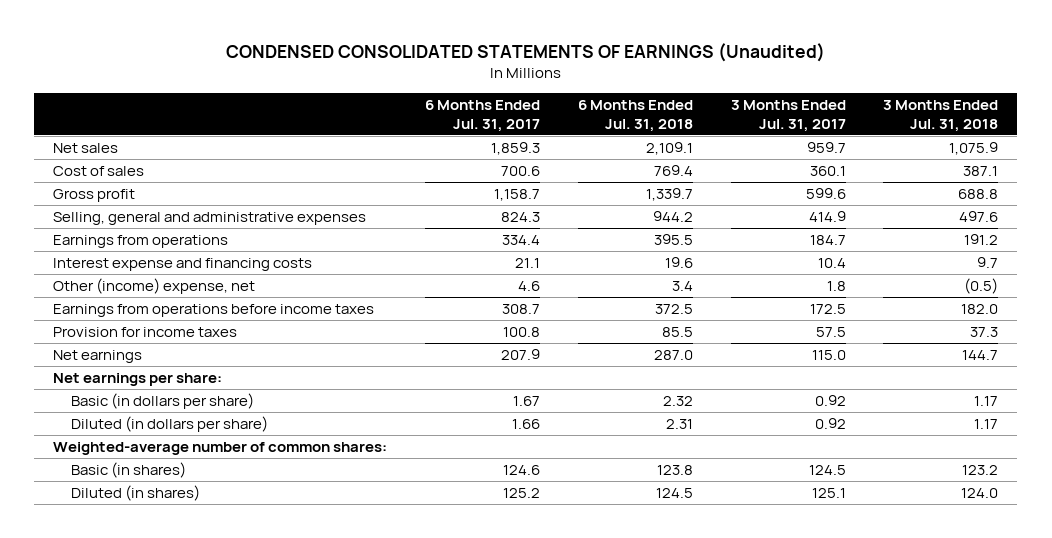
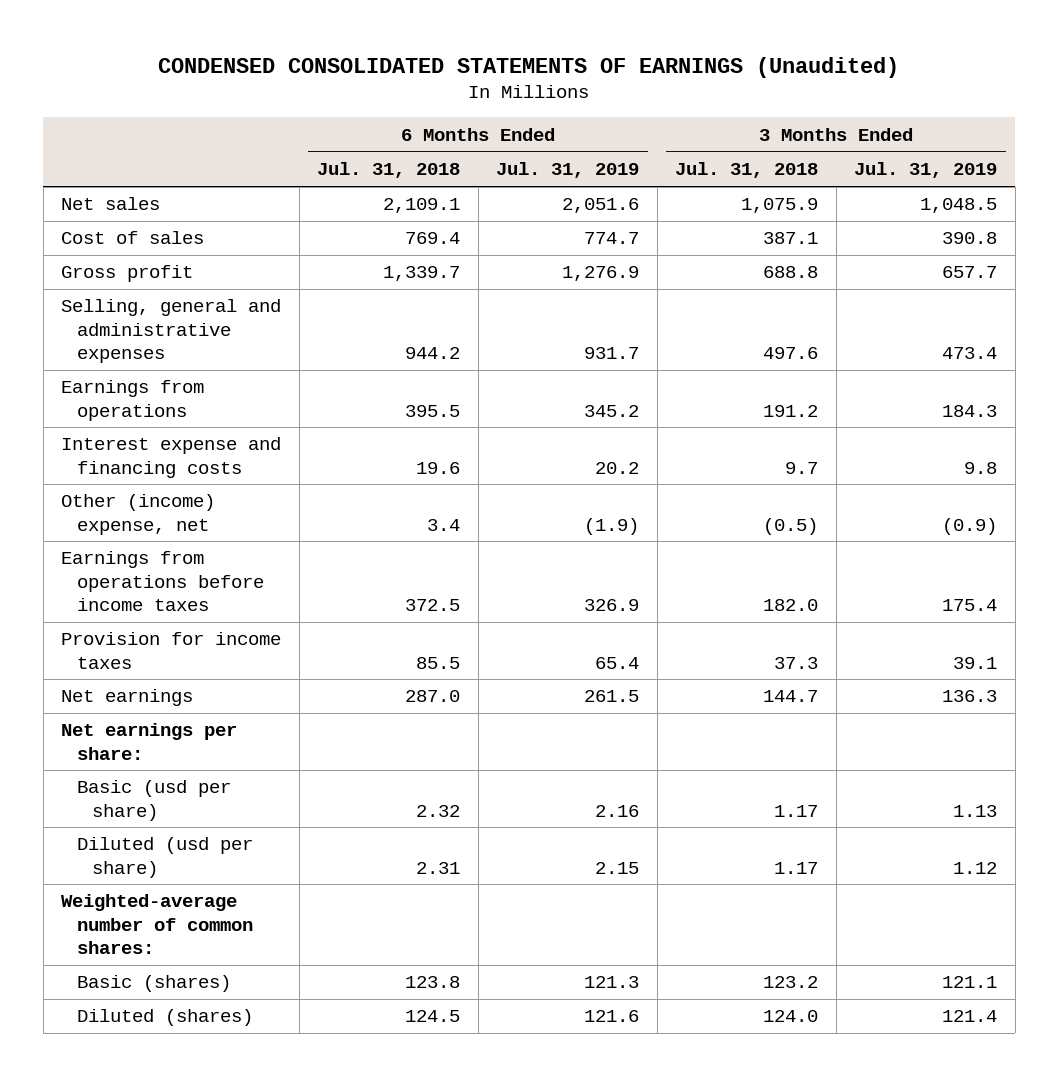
[425,99,541,132] 6 Months Ended Jul. 31, 2017 -> none
[730,99,846,132] 3 Months Ended Jul. 31, 2017 -> none
none -> [496,162,640,179] Jul. 31, 2019
none -> [854,162,998,179] Jul. 31, 2019
[70,392,254,409] Basic (in dollars per share) -> [76,780,231,821] Basic (usd per share)
[70,415,268,432] Diluted (in dollars per share) -> [76,837,253,878] Diluted (usd per share)
[70,461,186,478] Basic (in shares) -> [76,975,231,993] Basic (shares)
[70,484,200,501] Diluted (in shares) -> [76,1009,253,1027] Diluted (shares)

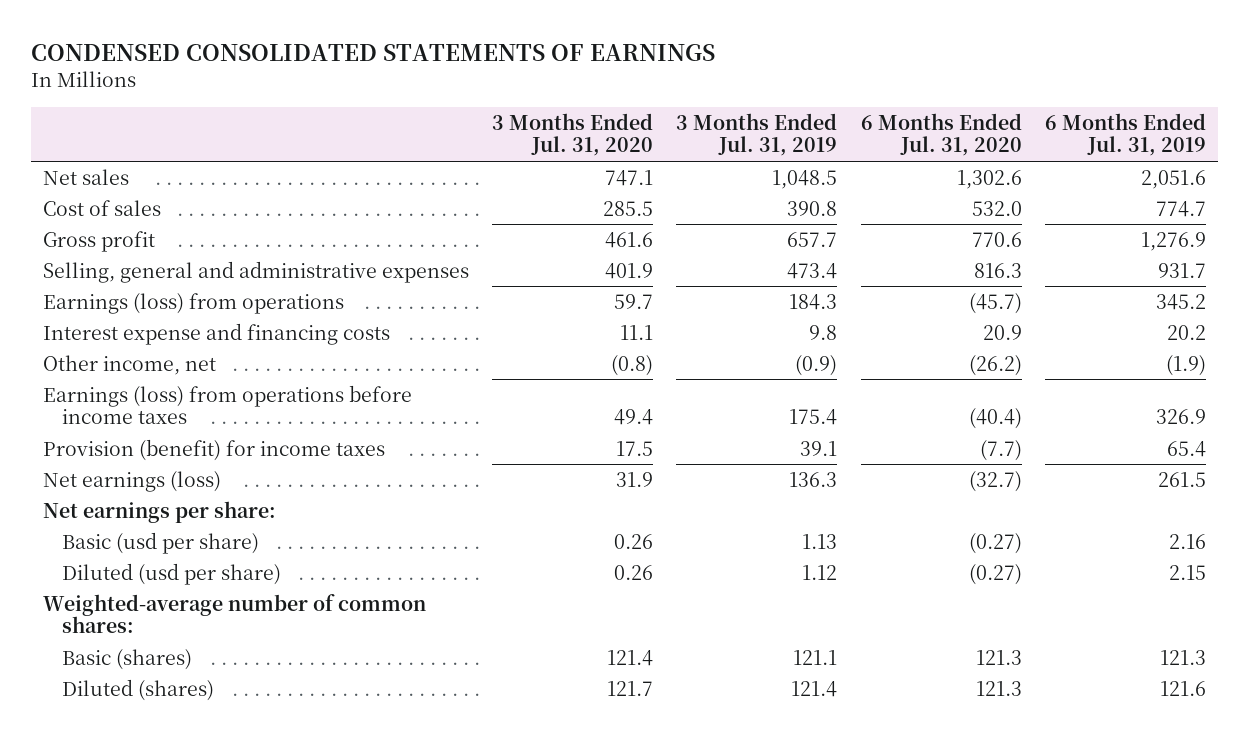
[158,56,900,78] CONDENSED CONSOLIDATED STATEMENTS OF EARNINGS (Unaudited) -> [30,44,715,62] CONDENSED CONSOLIDATED STATEMENTS OF EARNINGS
[317,162,461,179] Jul. 31, 2018 -> none
[675,162,819,179] Jul. 31, 2018 -> none
none -> [491,112,653,157] 3 Months Ended Jul. 31, 2020
none -> [860,112,1022,157] 6 Months Ended Jul. 31, 2020
[61,380,205,421] Earnings from operations -> [42,292,344,314] Earnings (loss) from operations
[61,494,216,535] Other (income) expense, net -> [42,354,216,375] Other income, net
[61,551,264,611] Earnings from operations before income taxes -> [42,384,412,425] Earnings (loss) from operations before income taxes
[61,632,282,669] Provision for income taxes -> [42,438,385,461] Provision (benefit) for income taxes
[61,689,194,707] Net earnings -> [42,470,221,492] Net earnings (loss)

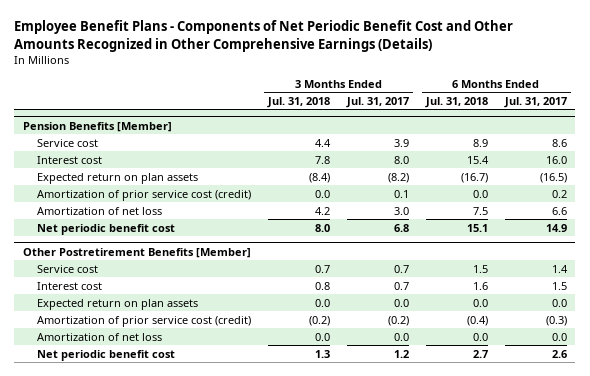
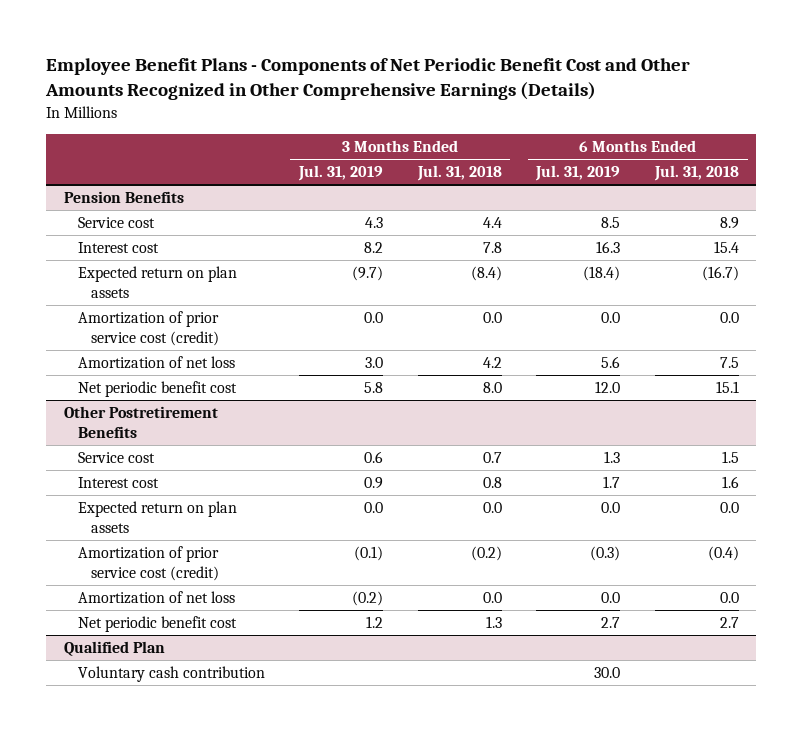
[346,96,410,108] Jul. 31, 2017 -> none
[503,96,567,108] Jul. 31, 2017 -> none
none -> [298,164,384,181] Jul. 31, 2019
none -> [535,164,621,181] Jul. 31, 2019
[22,121,172,132] Pension Benefits [Member] -> [63,190,184,203] Pension Benefits
[22,247,251,258] Other Postretirement Benefits [Member] -> [63,405,218,439] Other Postretirement Benefits
none -> [63,640,165,656] Qualified Plan
none -> [77,665,265,682] Voluntary cash contribution

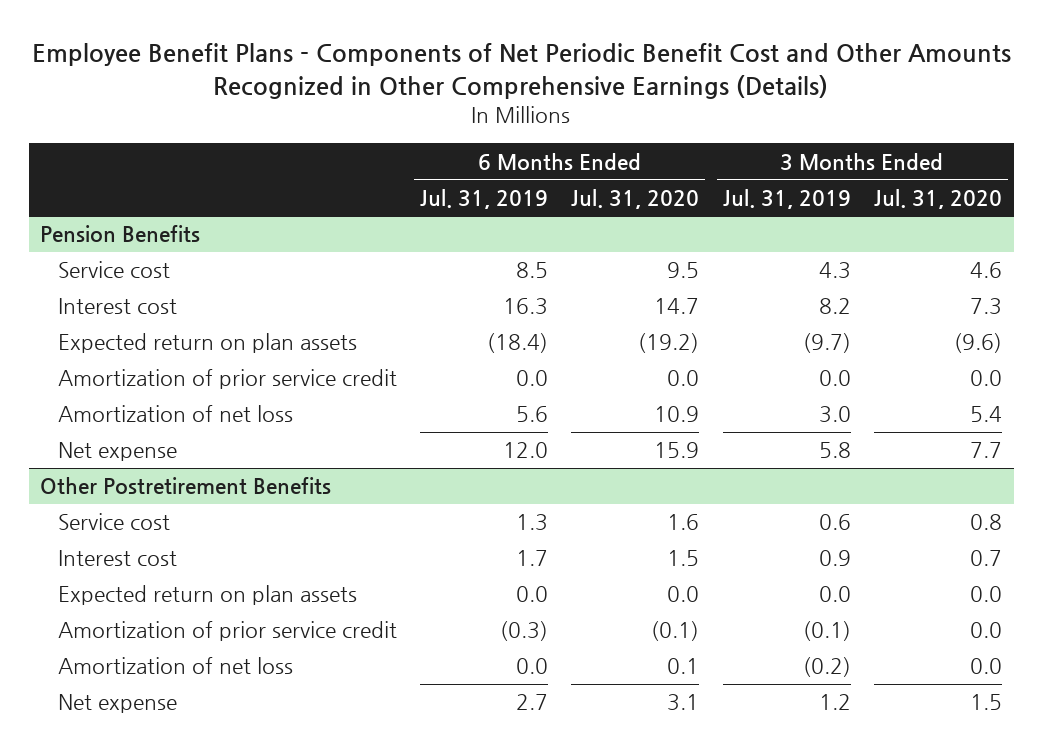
[416,164,502,181] Jul. 31, 2018 -> none
[654,164,740,181] Jul. 31, 2018 -> none
none -> [571,188,700,209] Jul. 31, 2020
none -> [873,188,1002,209] Jul. 31, 2020
[77,310,220,347] Amortization of prior service cost (credit) -> [58,369,398,390] Amortization of prior service credit
[77,380,237,397] Net periodic benefit cost -> [58,442,178,462] Net expense
[77,545,220,582] Amortization of prior service cost (credit) -> [58,621,398,642] Amortization of prior service credit
[63,640,165,656] Qualified Plan -> none
[77,665,265,682] Voluntary cash contribution -> none
[77,615,237,632] Net periodic benefit cost -> [58,694,178,714] Net expense

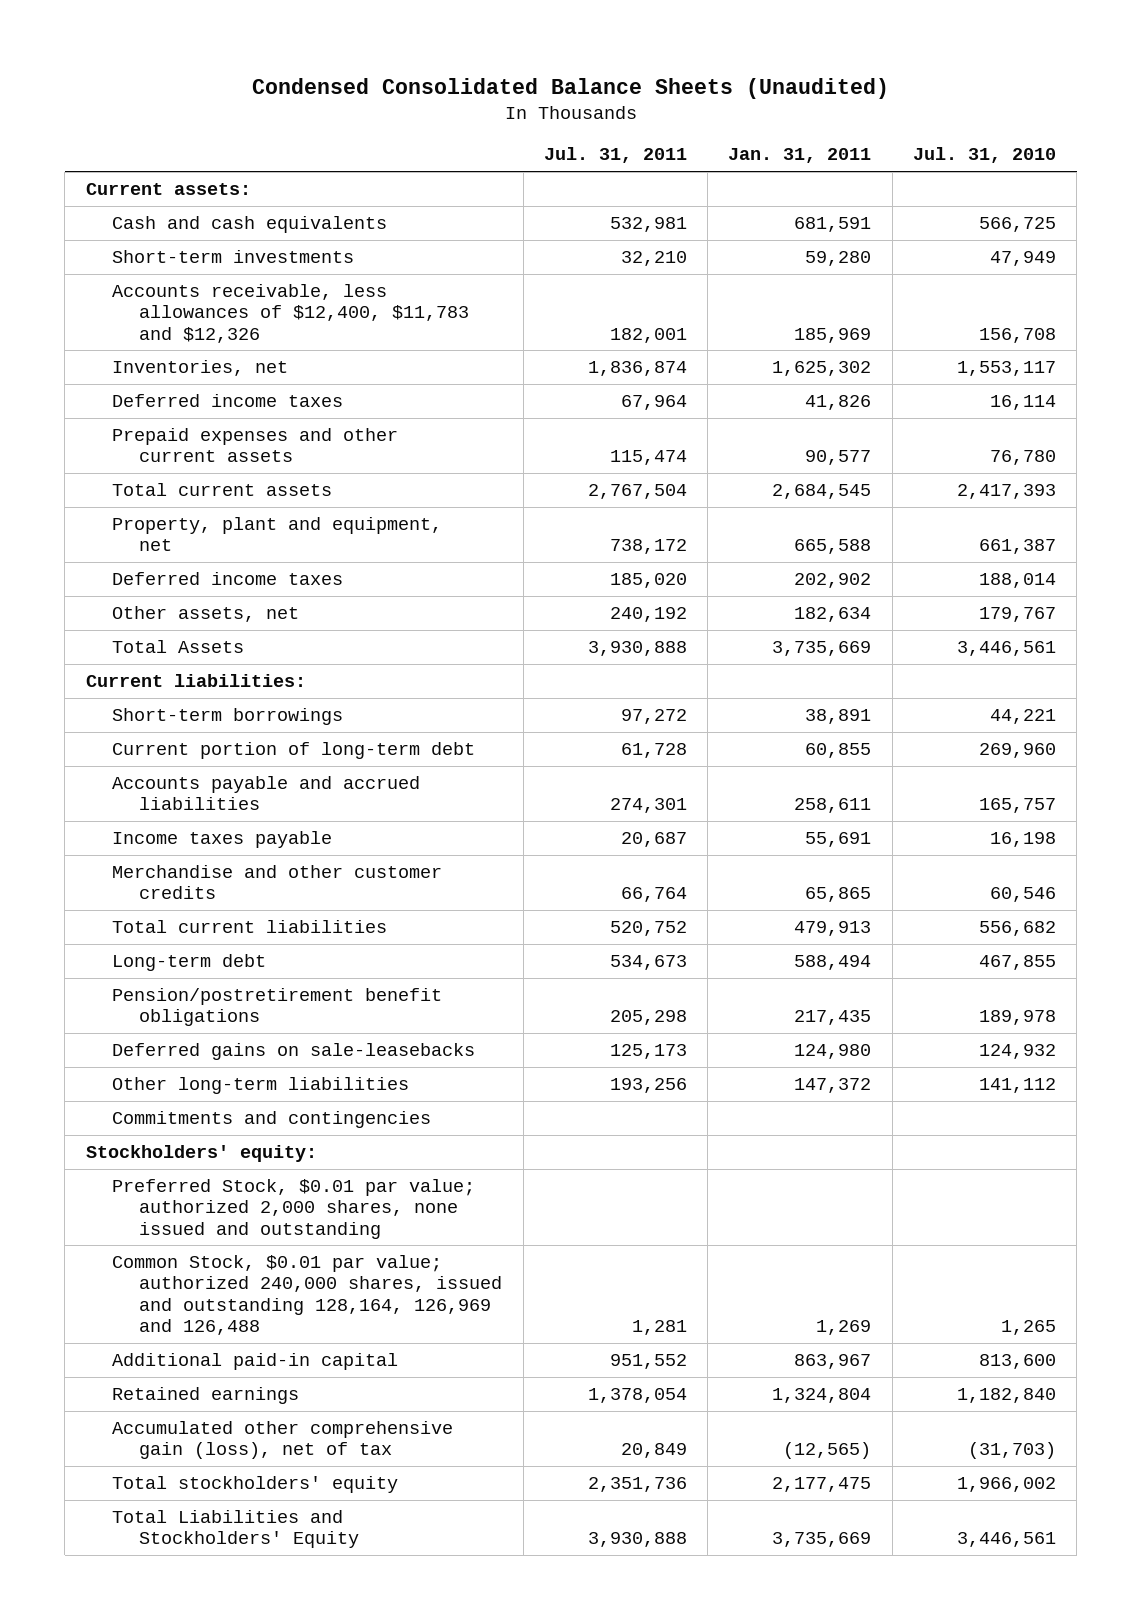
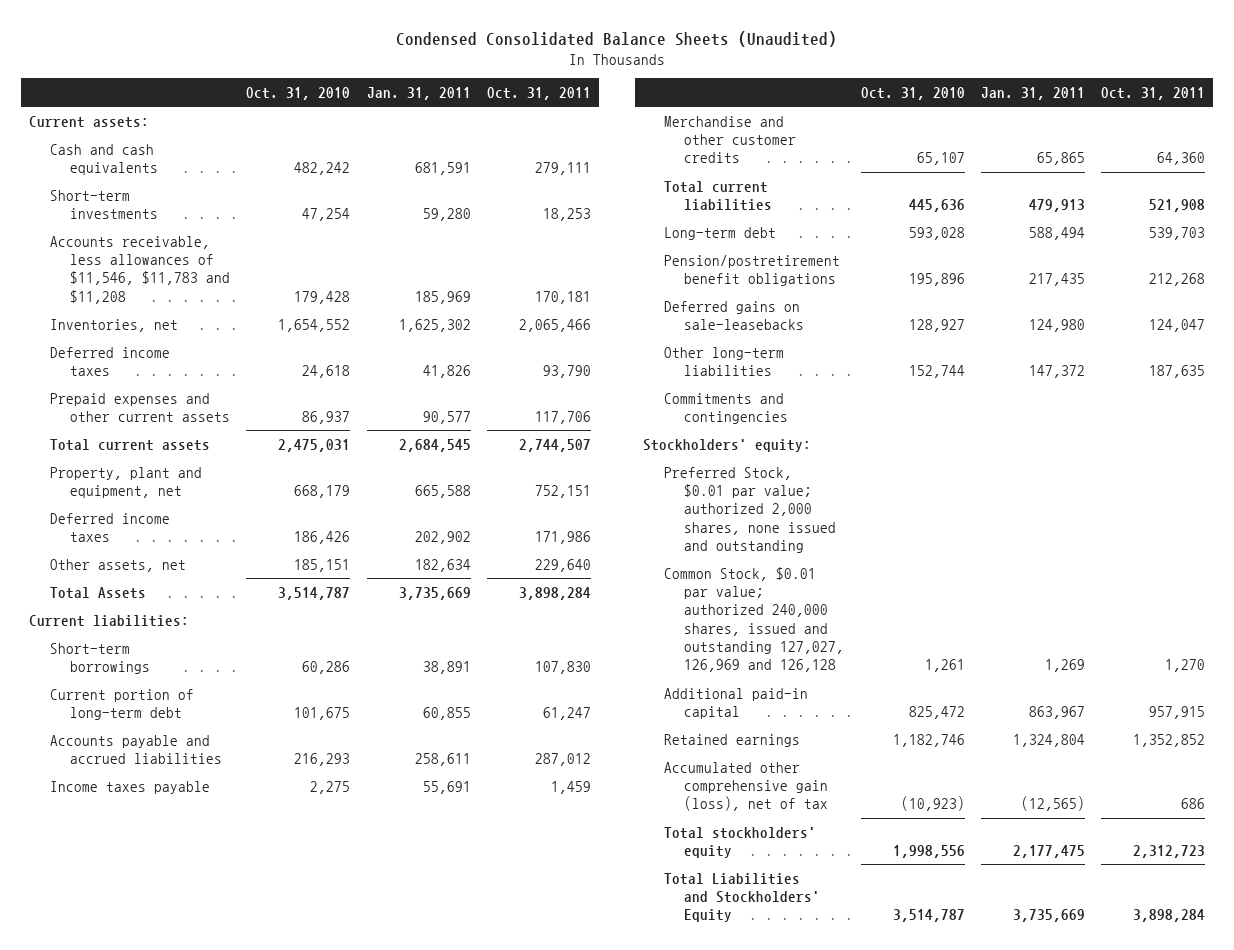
[543,147,687,164] Jul. 31, 2011 -> none
[912,147,1056,164] Jul. 31, 2010 -> none
none -> [246,87,351,101] Oct. 31, 2010
none -> [486,87,591,101] Oct. 31, 2011
[112,283,470,343] Accounts receivable, less allowances of $12,400, $11,783 and $12,326 -> [49,235,231,304] Accounts receivable, less allowances of $11,546, $11,783 and $11,208
[112,1254,503,1336] Common Stock, $0.01 par value; authorized 240,000 shares, issued and outstanding 128,164, 126,969 and 126,488 -> [663,566,845,673] Common Stock, $0.01 par value; authorized 240,000 shares, issued and outstanding 127,027, 126,969 and 126,128

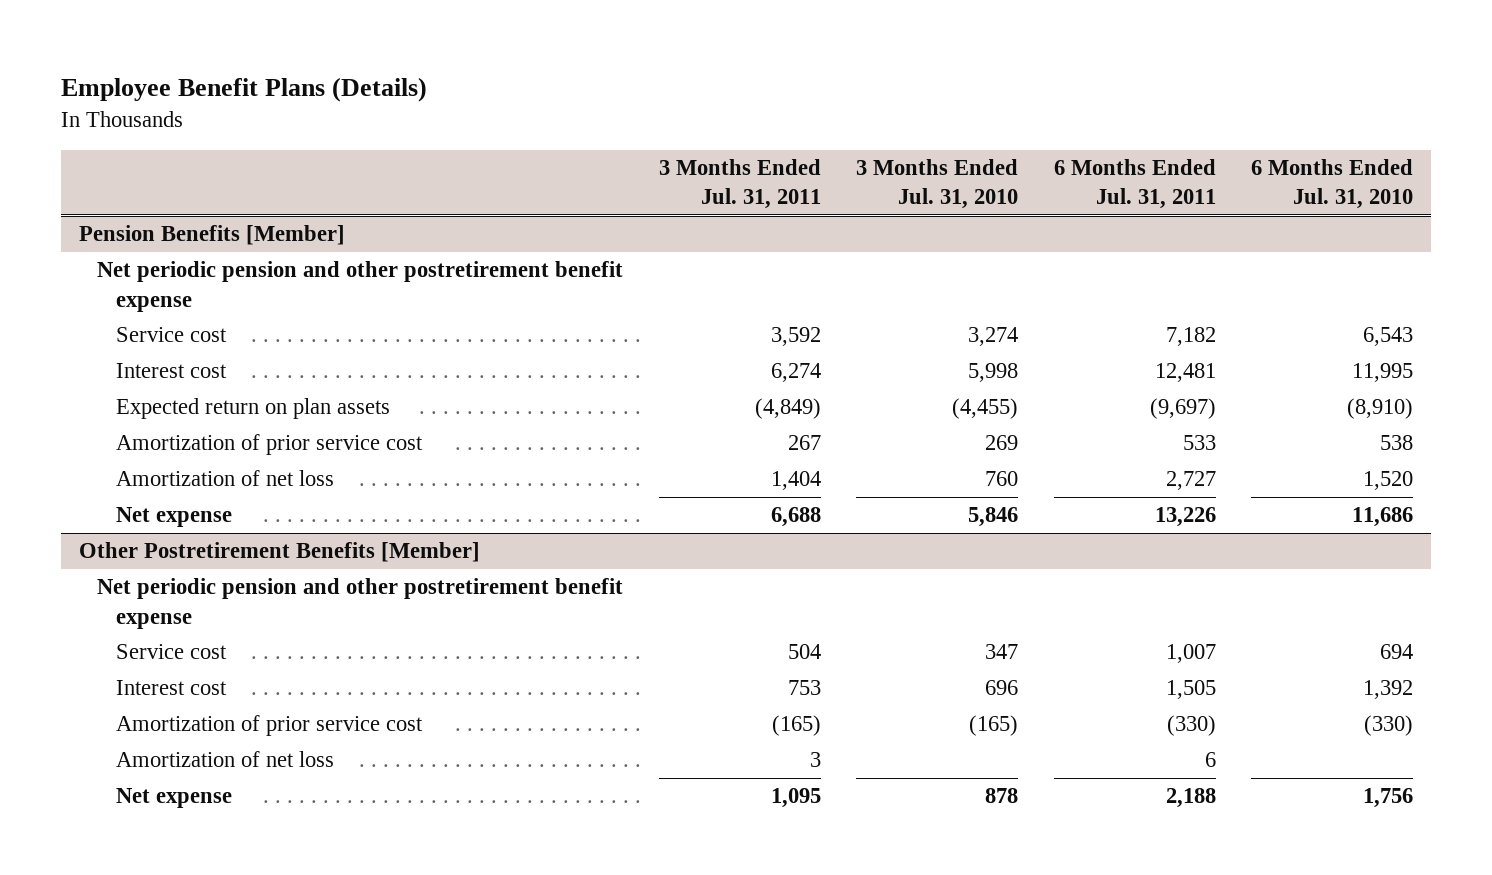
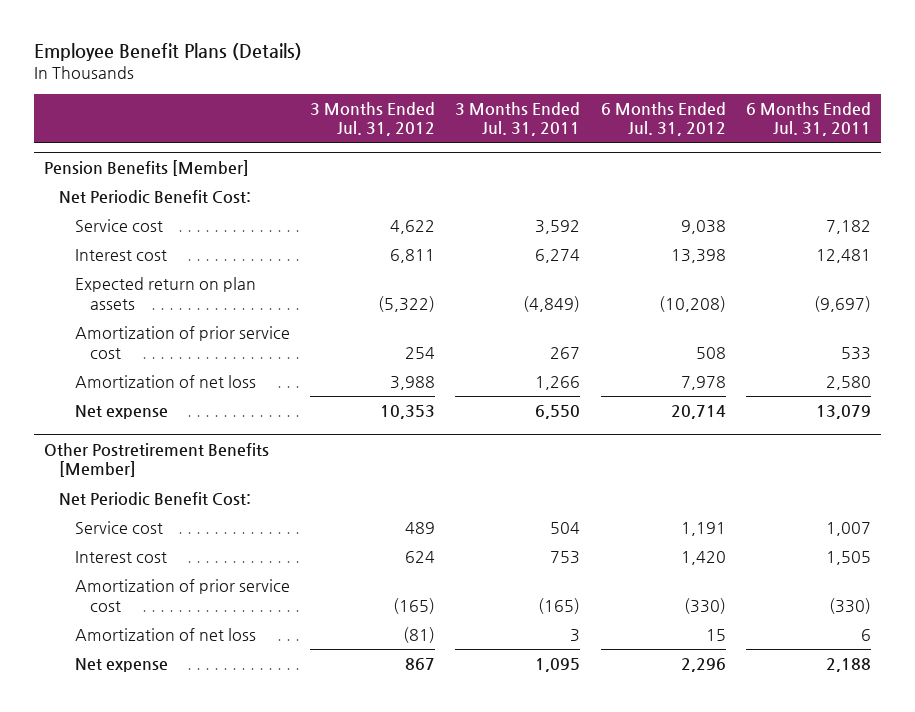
[856,158,1019,210] 3 Months Ended Jul. 31, 2010 -> none
[1251,158,1414,210] 6 Months Ended Jul. 31, 2010 -> none
none -> [310,101,436,137] 3 Months Ended Jul. 31, 2012
none -> [600,101,726,137] 6 Months Ended Jul. 31, 2012
[97,261,624,312] Net periodic pension and other postretirement benefit expense -> [59,190,252,205] Net Periodic Benefit Cost:
[770,471,821,491] 1,404 -> [535,376,581,391] 1,266
[1165,471,1216,491] 2,727 -> [826,376,872,391] 2,580
[770,507,821,528] 6,688 -> [535,405,581,420] 6,550
[1154,507,1216,528] 13,226 -> [816,405,872,420] 13,079
[97,578,624,629] Net periodic pension and other postretirement benefit expense -> [59,492,252,507] Net Periodic Benefit Cost:

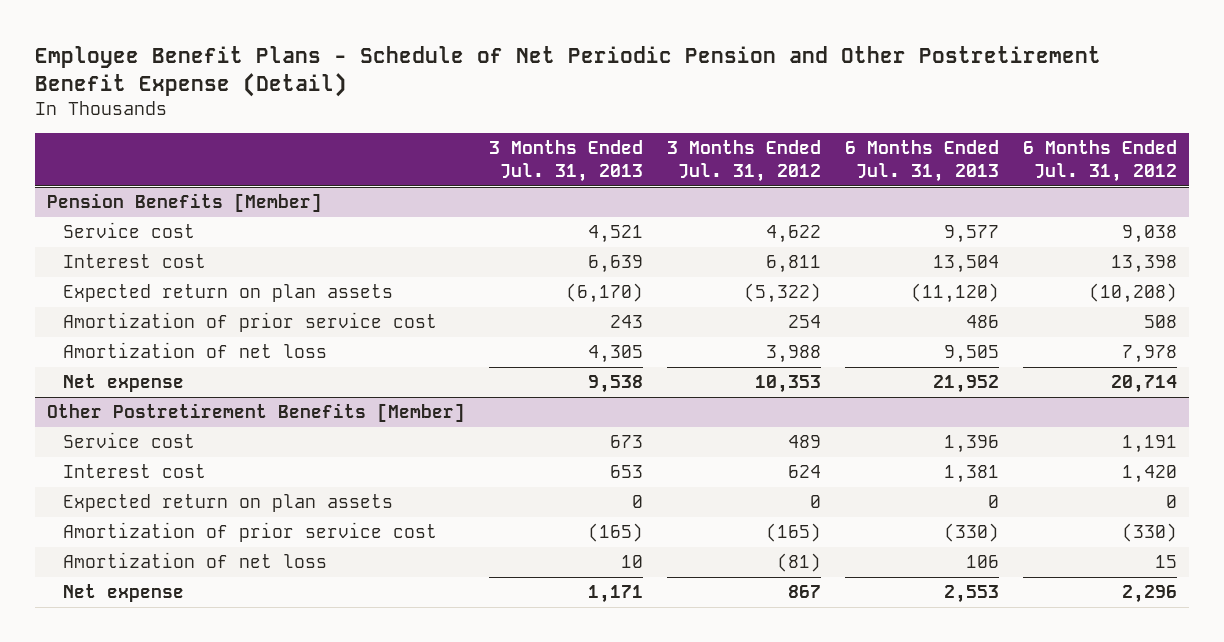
[33,43,302,62] Employee Benefit Plans (Details) -> [34,45,1101,97] Employee Benefit Plans - Schedule of Net Periodic Pension and Other Postretirement Benefit Expense (Detail)
[455,101,581,137] 3 Months Ended Jul. 31, 2011 -> none
[746,101,872,137] 6 Months Ended Jul. 31, 2011 -> none
none -> [488,140,643,183] 3 Months Ended Jul. 31, 2013
none -> [844,140,999,183] 6 Months Ended Jul. 31, 2013
[59,190,252,205] Net Periodic Benefit Cost: -> none
[59,492,252,507] Net Periodic Benefit Cost: -> none
none -> [63,494,394,513] Expected return on plan assets

